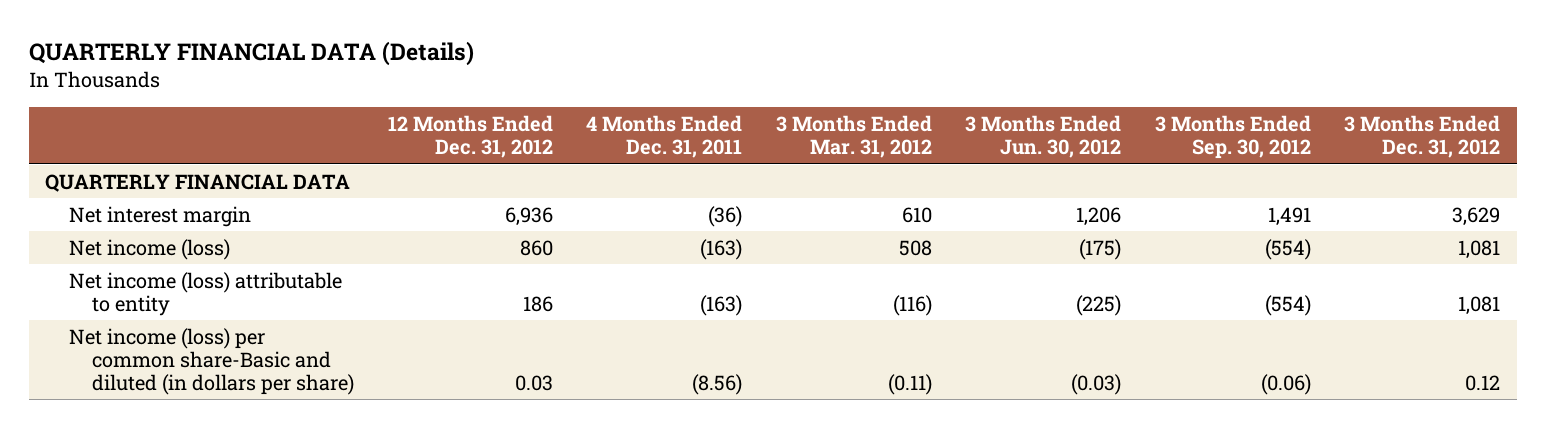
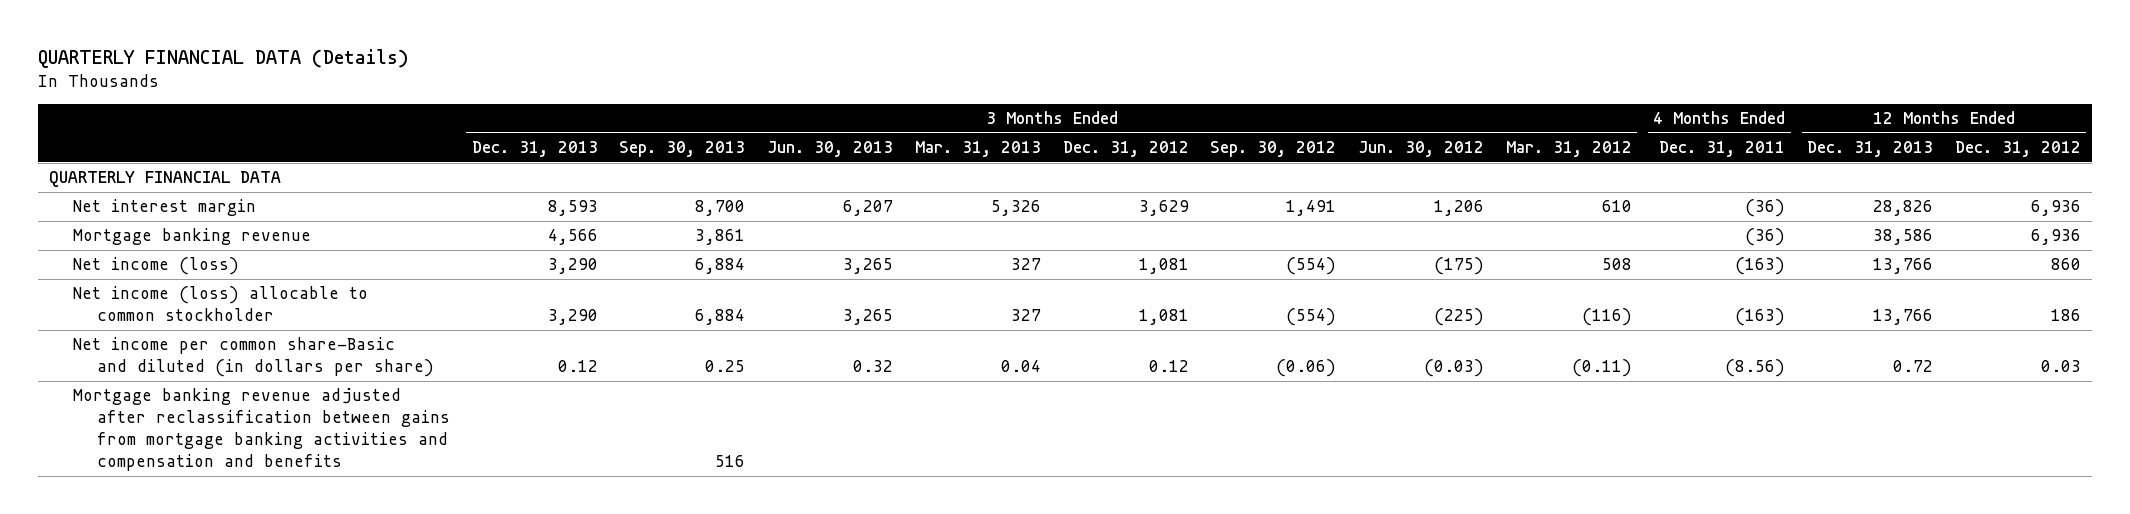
none -> [471,141,598,158] Dec. 31, 2013
none -> [619,141,746,158] Sep. 30, 2013
none -> [767,141,894,158] Jun. 30, 2013
none -> [914,141,1041,158] Mar. 31, 2013
none -> [1807,141,1934,158] Dec. 31, 2013
none -> [72,228,311,246] Mortgage banking revenue
[68,271,342,316] Net income (loss) attributable to entity -> [72,286,368,322] Net income (loss) allocable to common stockholder
[68,327,355,396] Net income (loss) per common share-Basic and diluted (in dollars per share) -> [72,337,434,378] Net income per common share-Basic and diluted (in dollars per share)
none -> [72,388,450,471] Mortgage banking revenue adjusted after reclassification between gains from mortgage banking activities and compensation and benefits

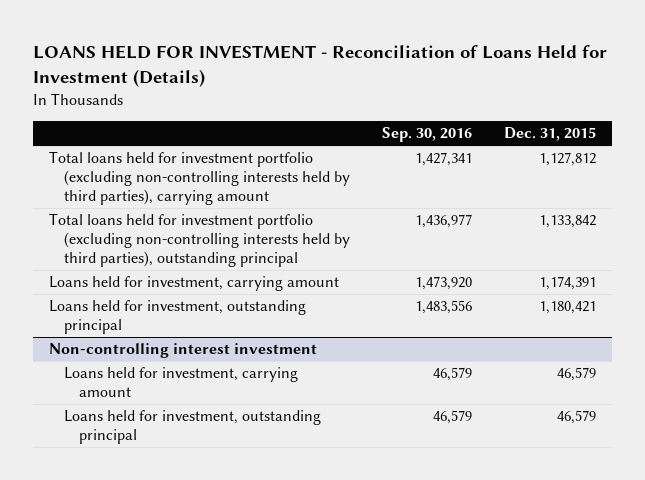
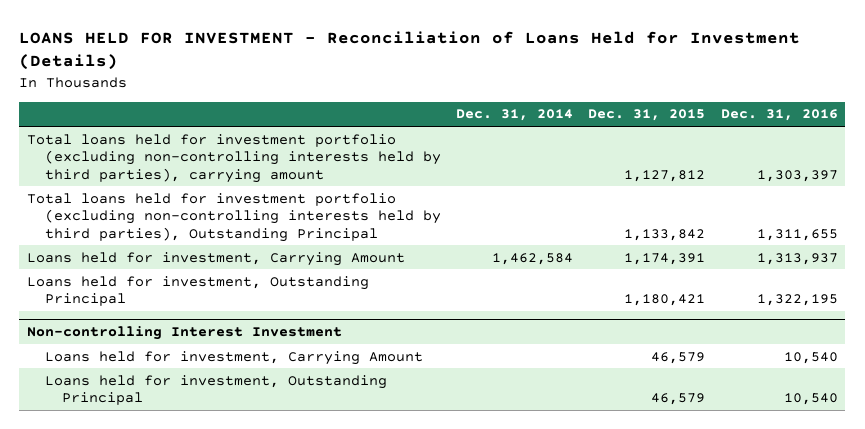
[382,127,473,143] Sep. 30, 2016 -> none
none -> [455,109,573,122] Dec. 31, 2014
none -> [720,109,838,122] Dec. 31, 2016
[48,213,350,268] Total loans held for investment portfolio (excluding non-controlling interests held by third parties), outstanding principal -> [27,192,441,242] Total loans held for investment portfolio (excluding non-controlling interests held by third parties), Outstanding Principal
[48,276,339,292] Loans held for investment, carrying amount -> [27,251,406,266] Loans held for investment, Carrying Amount
[48,300,306,335] Loans held for investment, outstanding principal -> [27,275,370,307] Loans held for investment, Outstanding Principal
[48,343,317,359] Non-controlling interest investment -> [27,326,343,341] Non-controlling Interest Investment
[63,367,298,398] Loans held for investment, carrying amount -> [44,350,423,365] Loans held for investment, Carrying Amount
[63,410,321,445] Loans held for investment, outstanding principal -> [44,374,387,406] Loans held for investment, Outstanding Principal

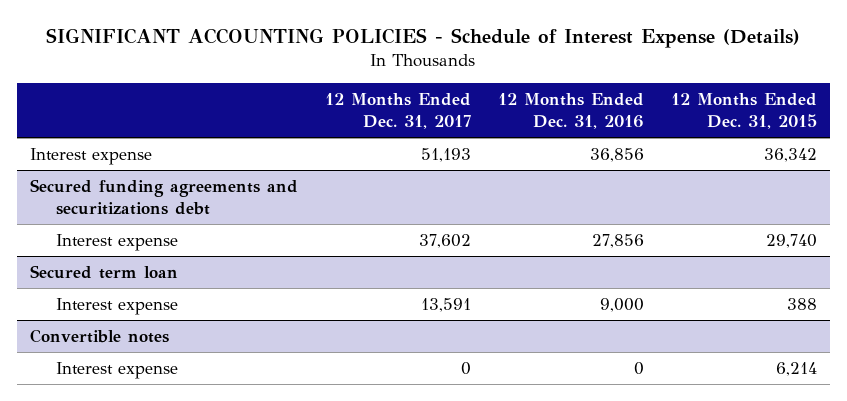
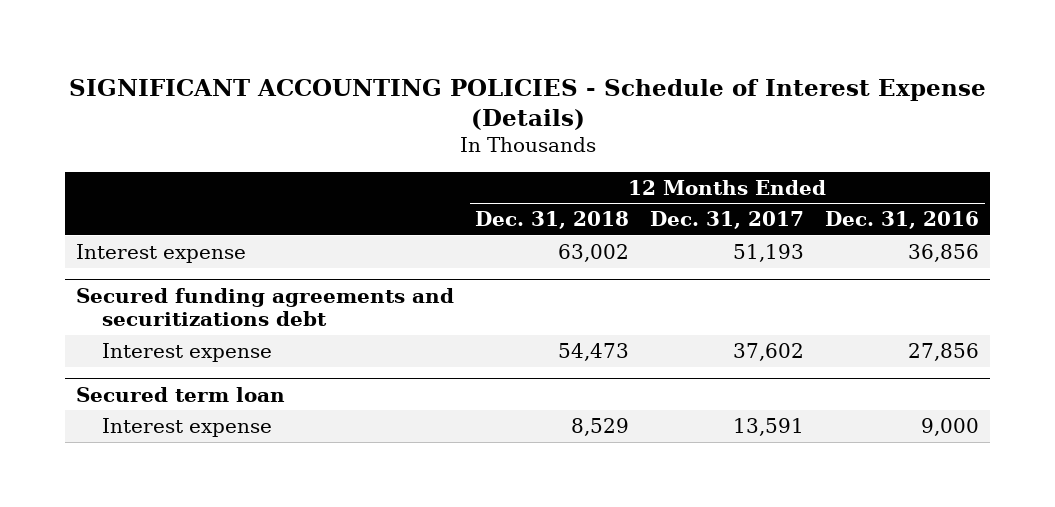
[670,93,817,130] 12 Months Ended Dec. 31, 2015 -> none
none -> [475,211,630,230] Dec. 31, 2018
[30,328,170,343] Convertible notes -> none
[55,361,178,379] Interest expense -> none

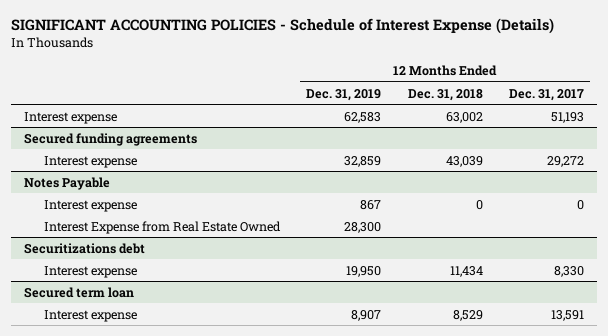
[825,211,980,230] Dec. 31, 2016 -> none
none -> [306,88,382,101] Dec. 31, 2019
[75,287,454,327] Secured funding agreements and securitizations debt -> [24,132,198,146] Secured funding agreements
[558,342,630,361] 54,473 -> [445,155,483,167] 43,039
[733,342,805,361] 37,602 -> [546,155,584,167] 29,272
none -> [24,176,111,190] Notes Payable
none -> [44,199,138,212] Interest expense
none -> [44,220,282,234] Interest Expense from Real Estate Owned
none -> [24,242,146,254] Securitizations debt
none -> [44,265,138,278] Interest expense

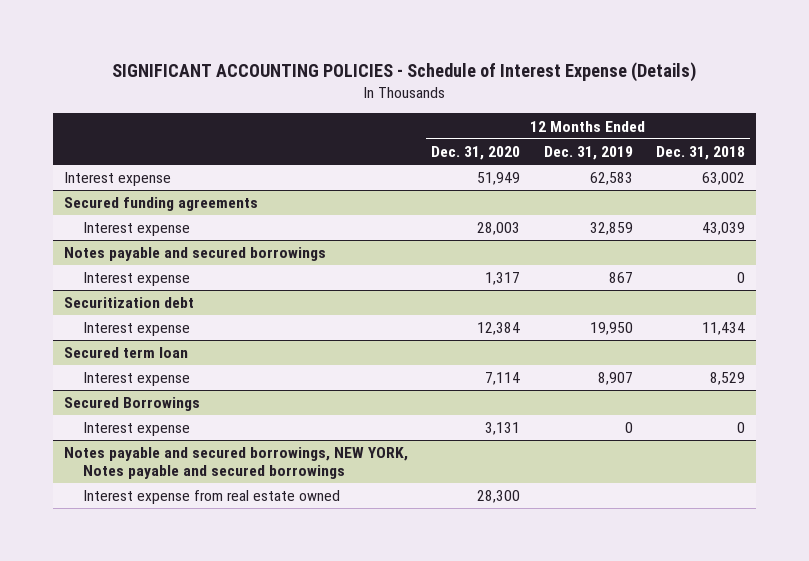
[508,88,584,101] Dec. 31, 2017 -> none
none -> [431,146,521,161] Dec. 31, 2020
[24,176,111,190] Notes Payable -> [64,247,327,262] Notes payable and secured borrowings
[44,220,282,234] Interest Expense from Real Estate Owned -> none
[24,242,146,254] Securitizations debt -> [64,297,195,309] Securitization debt
none -> [64,397,201,412] Secured Borrowings
none -> [83,422,191,437] Interest expense
none -> [64,447,409,480] Notes payable and secured borrowings, NEW YORK, Notes payable and secured borrowings
none -> [83,490,341,505] Interest expense from real estate owned

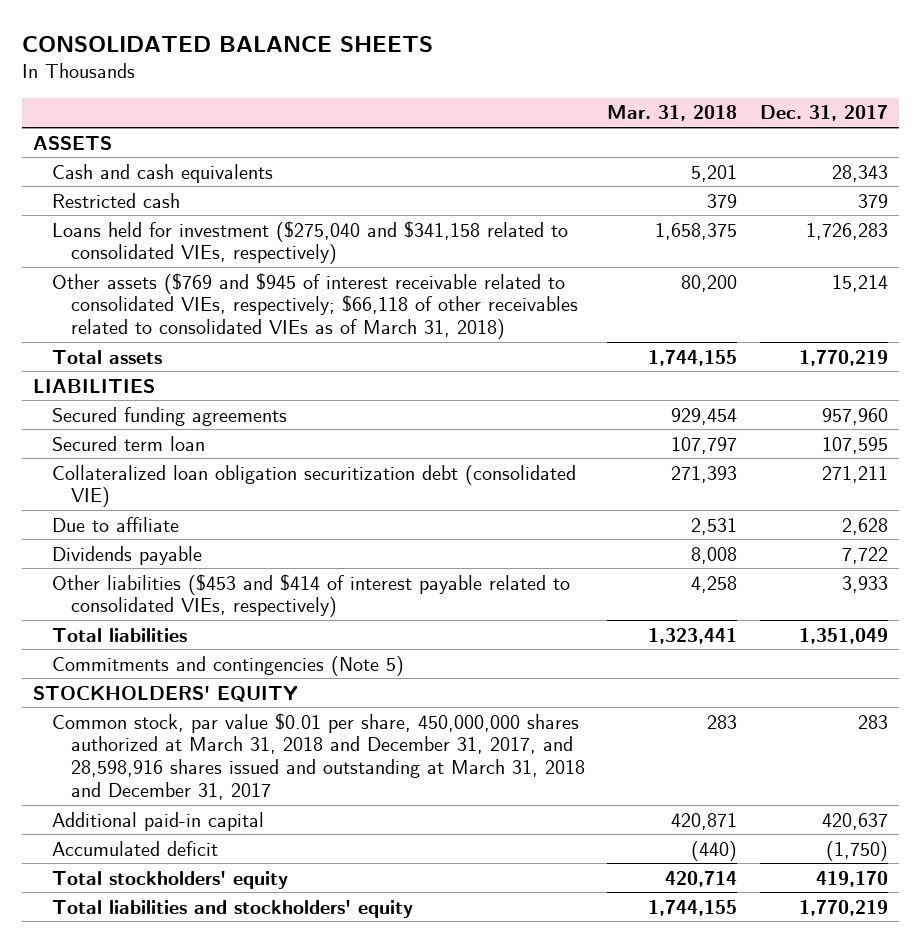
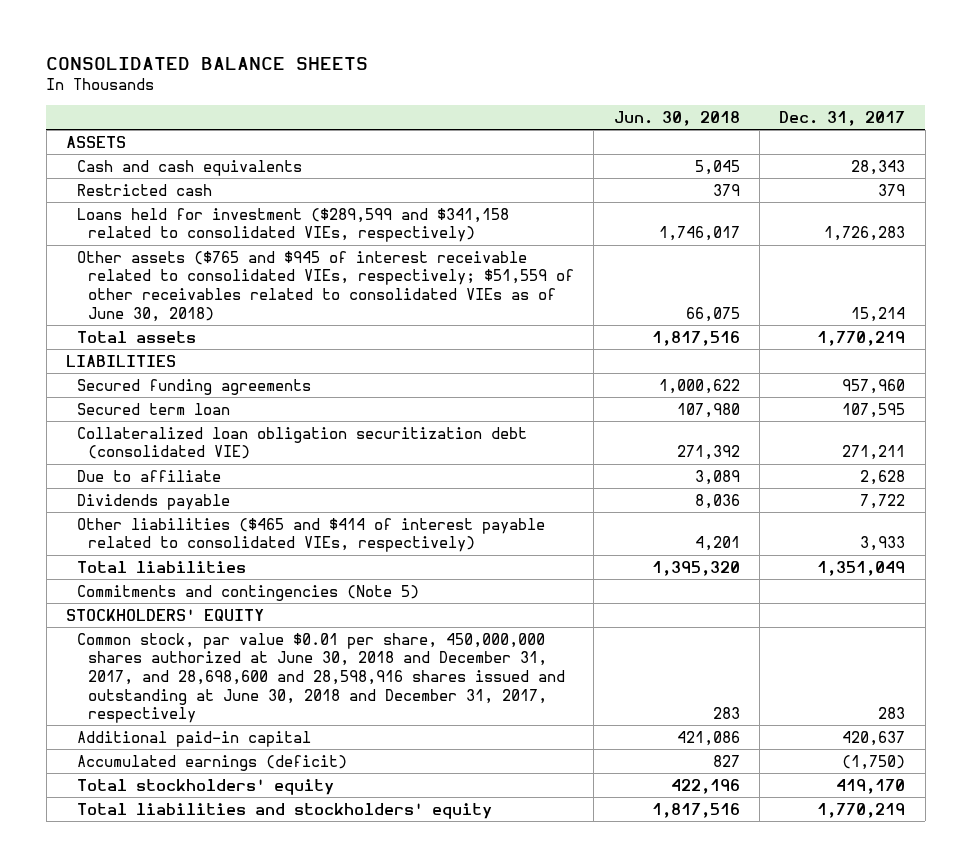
[607,105,738,122] Mar. 31, 2018 -> none
none -> [613,110,740,126] Jun. 30, 2018
[52,220,569,265] Loans held for investment ($275,040 and $341,158 related to consolidated VIEs, respectively) -> [76,207,509,243] Loans held for investment ($289,599 and $341,158 related to consolidated VIEs, respectively)
[52,272,579,340] Other assets ($769 and $945 of interest receivable related to consolidated VIEs, respectively; $66,118 of other receivables related to consolidated VIEs as of March 31, 2018) -> [76,250,574,322] Other assets ($765 and $945 of interest receivable related to consolidated VIEs, respectively; $51,559 of other receivables related to consolidated VIEs as of June 30, 2018)
[52,573,571,618] Other liabilities ($453 and $414 of interest payable related to consolidated VIEs, respectively) -> [76,517,545,553] Other liabilities ($465 and $414 of interest payable related to consolidated VIEs, respectively)
[52,712,586,801] Common stock, par value $0.01 per share, 450,000,000 shares authorized at March 31, 2018 and December 31, 2017, and 28,598,916 shares issued and outstanding at March 31, 2018 and December 31, 2017 -> [76,632,565,724] Common stock, par value $0.01 per share, 450,000,000 shares authorized at June 30, 2018 and December 31, 2017, and 28,698,600 and 28,598,916 shares issued and outstanding at June 30, 2018 and December 31, 2017, respectively
[52,840,219,856] Accumulated deficit -> [76,754,347,771] Accumulated earnings (deficit)

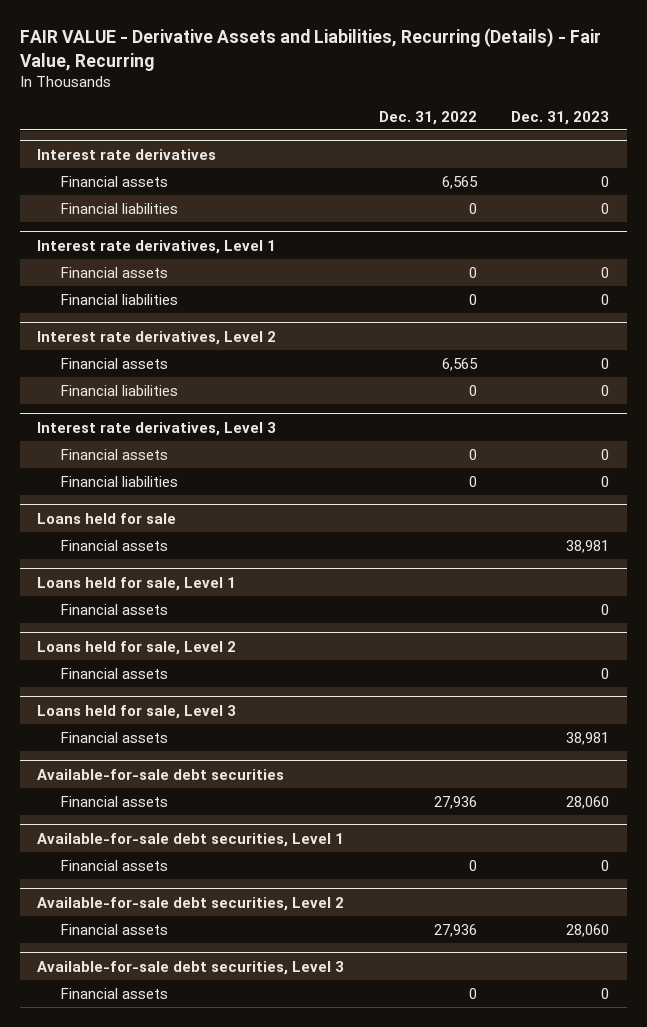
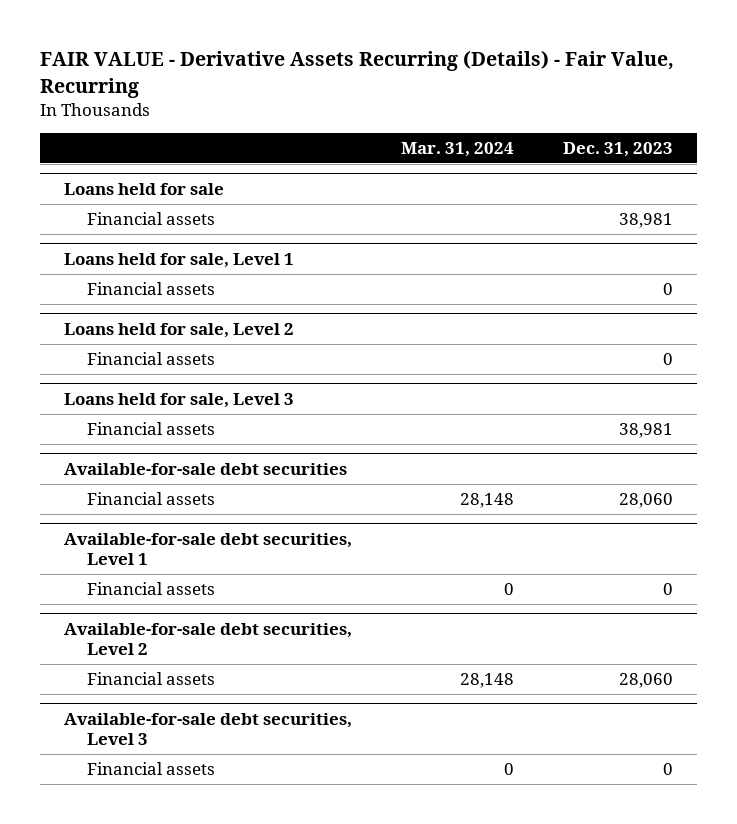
[19,28,601,71] FAIR VALUE - Derivative Assets and Liabilities, Recurring (Details) - Fair Value, Recurring -> [39,50,674,98] FAIR VALUE - Derivative Assets Recurring (Details) - Fair Value, Recurring
[378,110,477,125] Dec. 31, 2022 -> none
none -> [401,141,515,157] Mar. 31, 2024
[37,148,217,160] Interest rate derivatives -> none
[60,176,168,188] Financial assets -> none
[60,203,178,215] Financial liabilities -> none
[37,239,277,254] Interest rate derivatives, Level 1 -> none
[60,267,168,279] Financial assets -> none
[60,294,178,306] Financial liabilities -> none
[37,330,277,345] Interest rate derivatives, Level 2 -> none
[60,358,168,370] Financial assets -> none
[60,385,178,397] Financial liabilities -> none
[37,421,277,436] Interest rate derivatives, Level 3 -> none
[60,449,168,461] Financial assets -> none
[60,476,178,488] Financial liabilities -> none

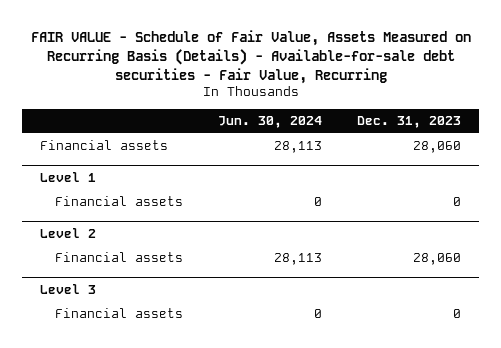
[39,50,674,98] FAIR VALUE - Derivative Assets Recurring (Details) - Fair Value, Recurring -> [30,29,471,84] FAIR VALUE - Schedule of Fair Value, Assets Measured on Recurring Basis (Details) - Available-for-sale debt securities - Fair Value, Recurring
[401,141,515,157] Mar. 31, 2024 -> none
none -> [217,116,322,129] Jun. 30, 2024
[64,183,225,196] Loans held for sale -> none
[87,212,216,226] Financial assets -> none
[64,253,295,269] Loans held for sale, Level 1 -> none
[87,282,216,296] Financial assets -> none
[64,323,295,339] Loans held for sale, Level 2 -> none
[87,352,216,366] Financial assets -> none
[64,393,295,409] Loans held for sale, Level 3 -> none
[87,422,216,436] Financial assets -> none
[64,463,348,476] Available-for-sale debt securities -> none
[64,533,353,565] Available-for-sale debt securities, Level 1 -> none
none -> [40,172,97,183] Level 1
[64,623,353,655] Available-for-sale debt securities, Level 2 -> none
none -> [40,228,97,239] Level 2
[64,713,353,745] Available-for-sale debt securities, Level 3 -> none
none -> [40,284,97,295] Level 3

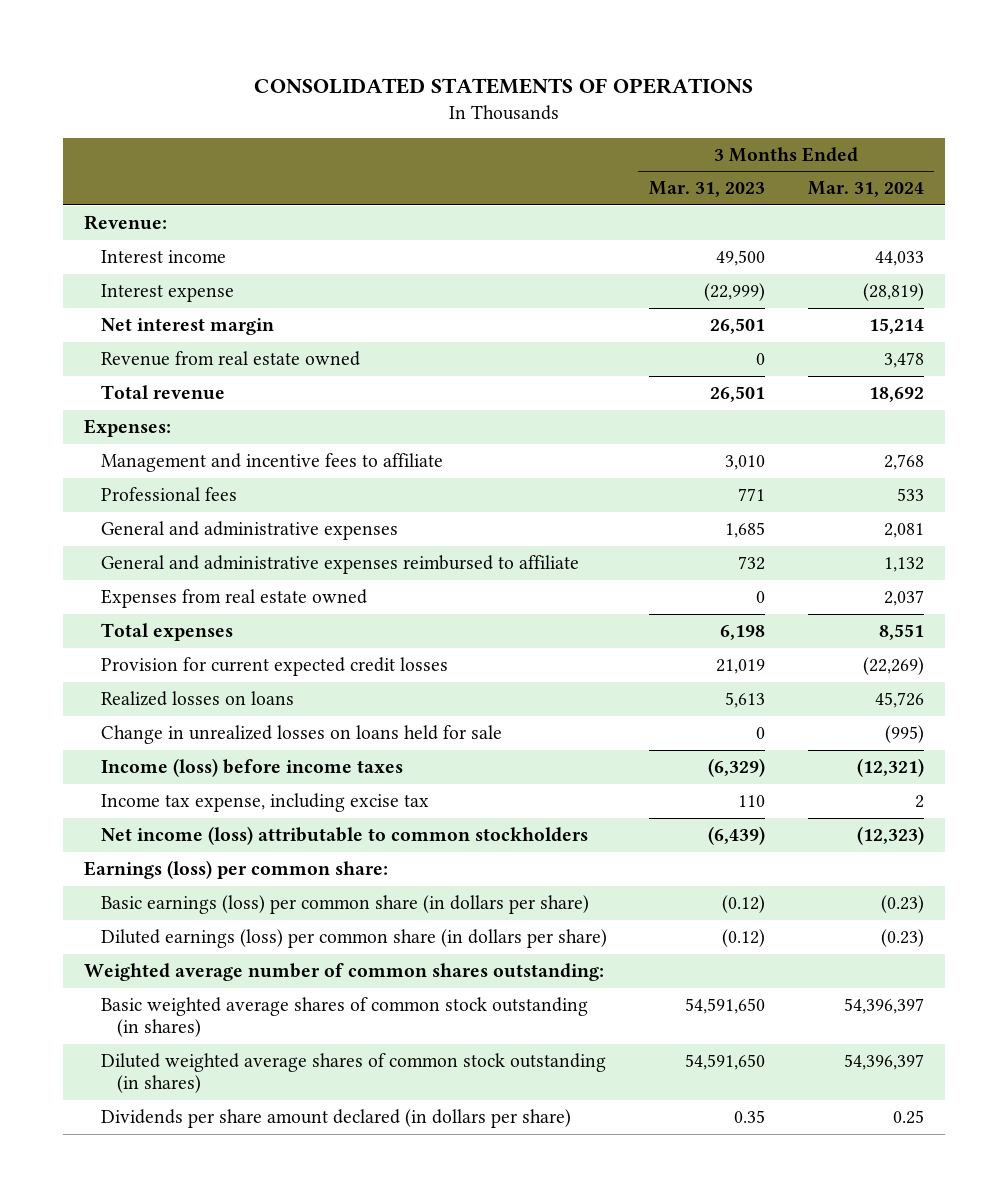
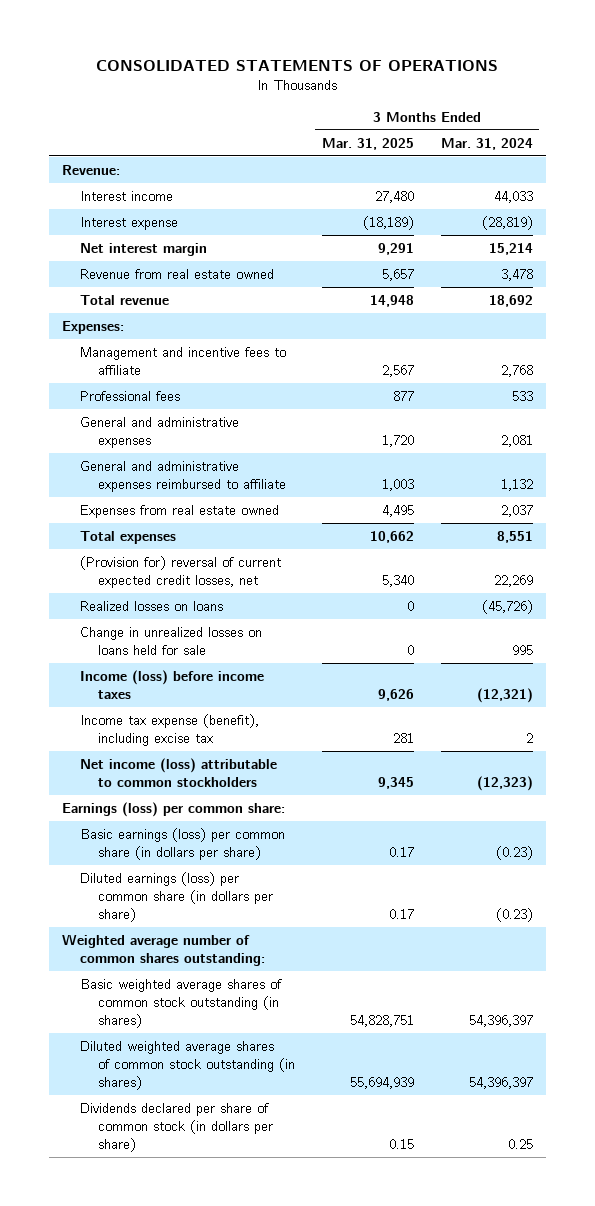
[649,181,766,198] Mar. 31, 2023 -> none
none -> [321,137,414,150] Mar. 31, 2025
[100,657,448,677] Provision for current expected credit losses -> [80,555,282,588] (Provision for) reversal of current expected credit losses, net
[862,657,924,676] (22,269) -> [493,574,533,587] 22,269
[874,692,924,709] 45,726 -> [481,599,533,614] (45,726)
[884,725,924,744] (995) -> [511,644,533,655] 995
[100,793,429,813] Income tax expense, including excise tax -> [80,713,260,746] Income tax expense (benefit), including excise tax
[100,1109,571,1129] Dividends per share amount declared (in dollars per share) -> [80,1102,273,1153] Dividends declared per share of common stock (in dollars per share)

